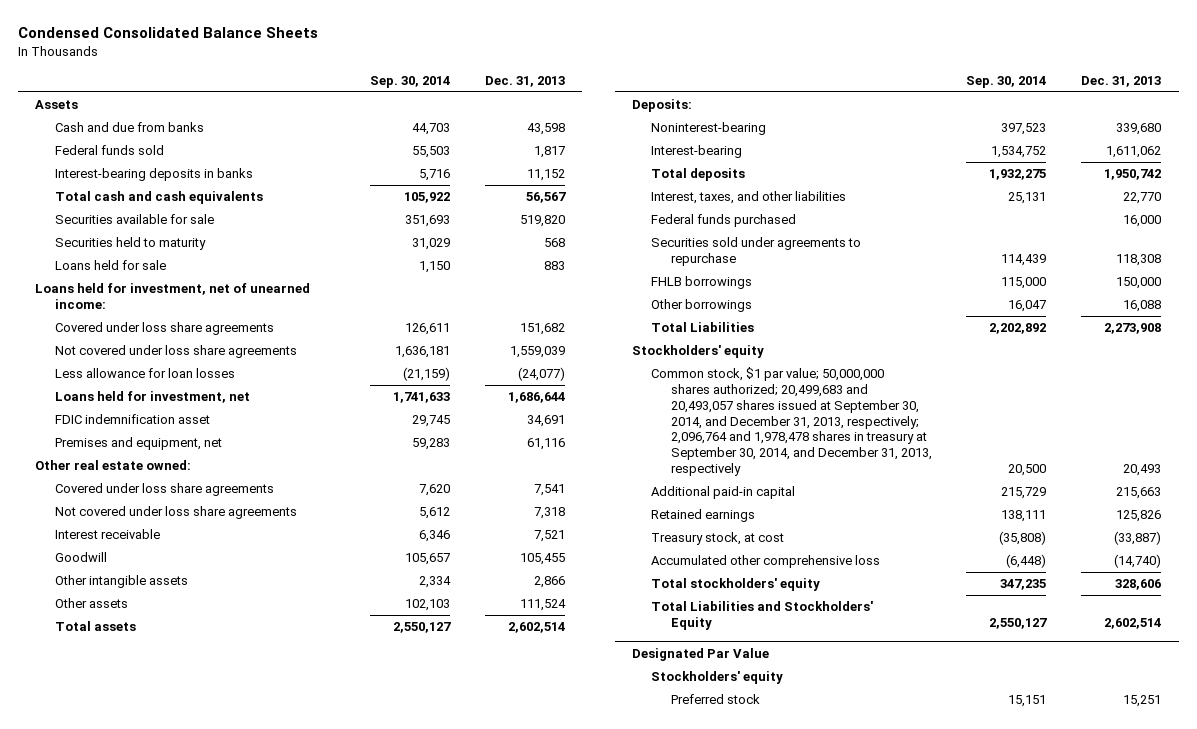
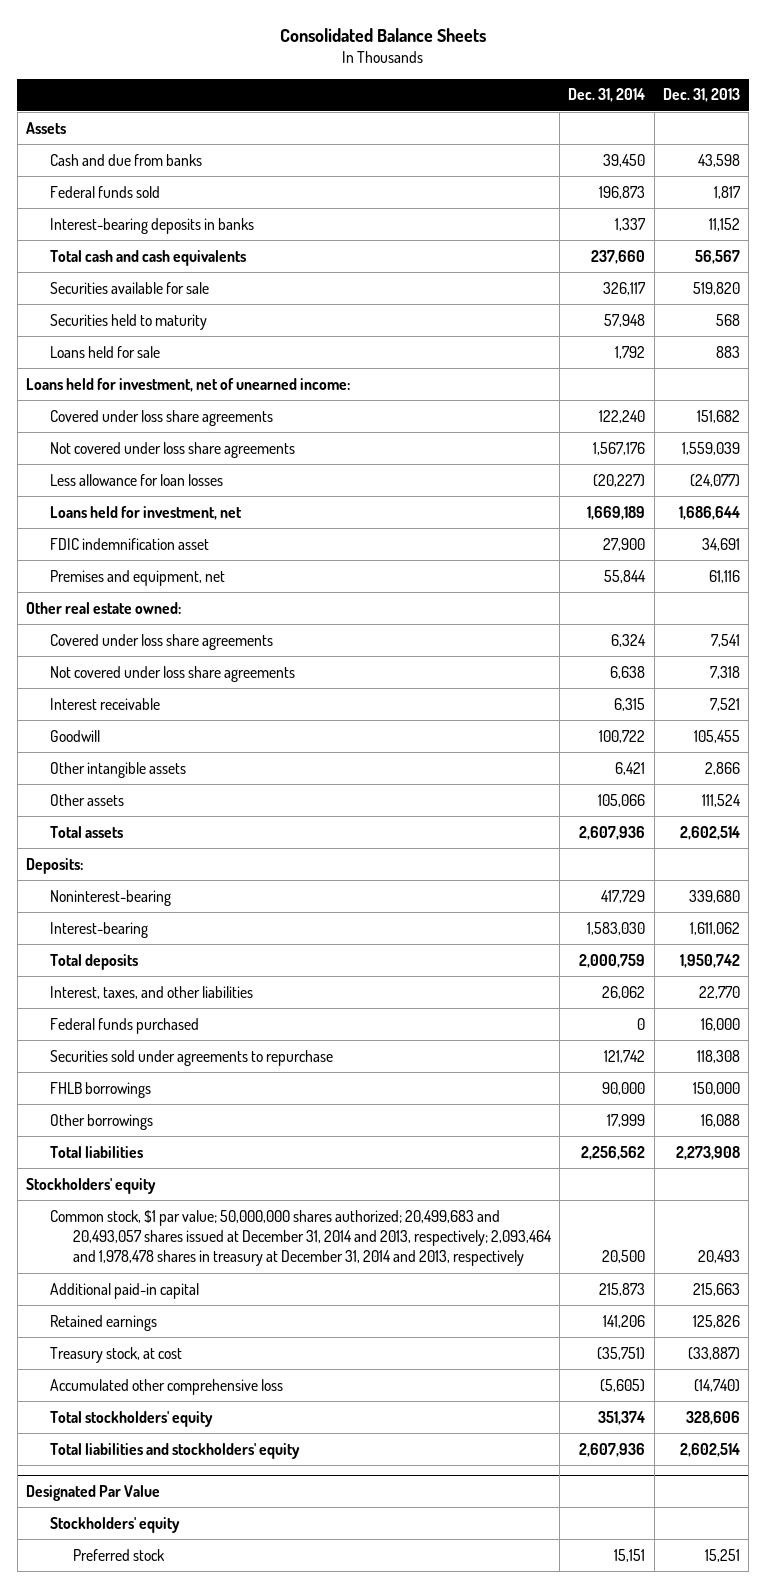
[17,27,318,39] Condensed Consolidated Balance Sheets -> [280,27,487,42] Consolidated Balance Sheets
[369,75,450,88] Sep. 30, 2014 -> none
none -> [568,88,646,103] Dec. 31, 2014
[651,322,755,333] Total Liabilities -> [49,1145,143,1158] Total liabilities
[651,367,932,476] Common stock, $1 par value; 50,000,000 shares authorized; 20,499,683 and 20,493,057 shares issued at September 30, 2014, and December 31, 2013, respectively; 2,096,764 and 1,978,478 shares in treasury at September 30, 2014, and December 31, 2013, respectively -> [49,1209,552,1267] Common stock, $1 par value; 50,000,000 shares authorized; 20,499,683 and 20,493,057 shares issued at December 31, 2014 and 2013, respectively; 2,093,464 and 1,978,478 shares in treasury at December 31, 2014 and 2013, respectively
[651,601,874,631] Total Liabilities and Stockholders' Equity -> [49,1442,300,1459] Total liabilities and stockholders' equity

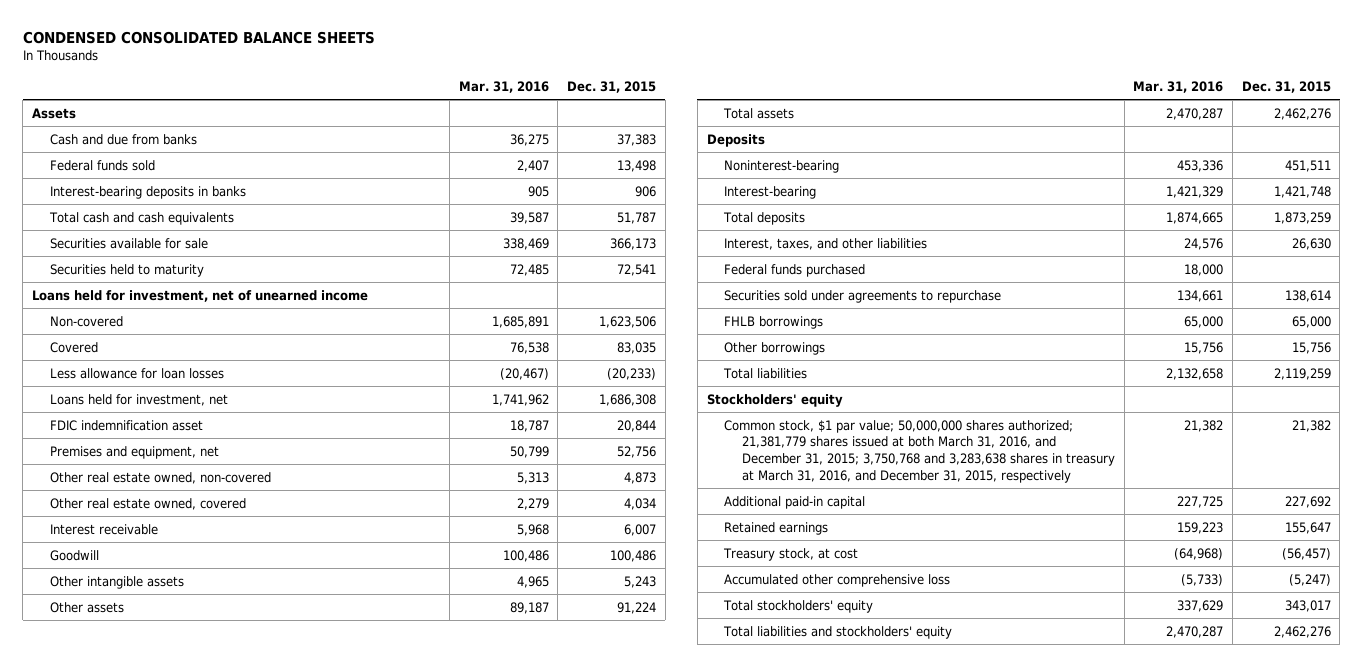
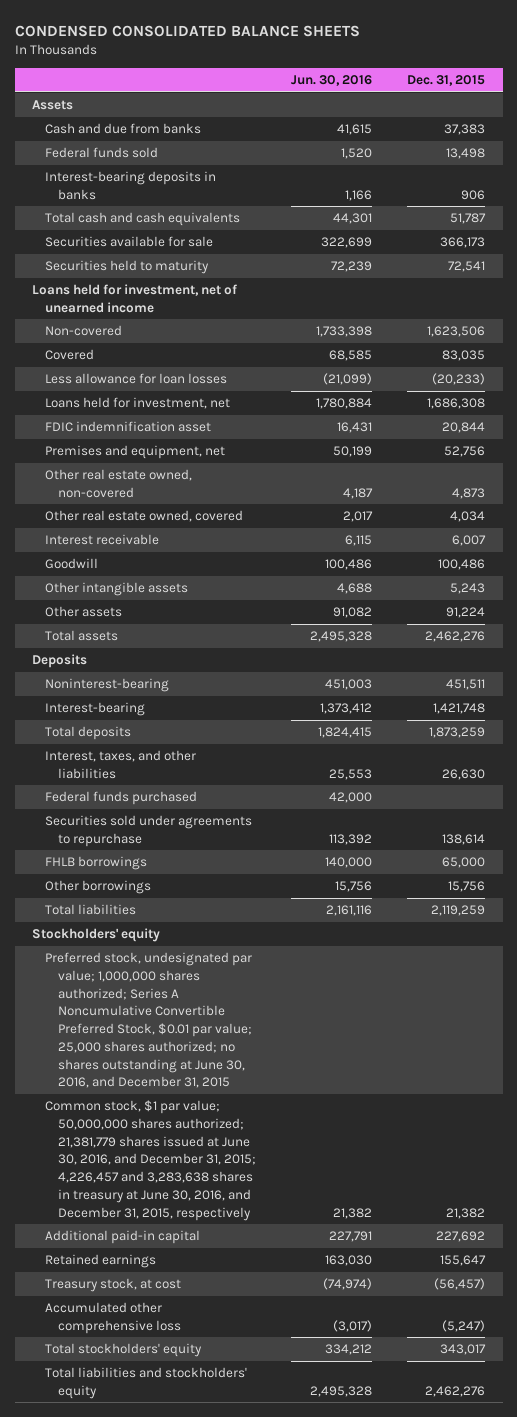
[458,80,549,93] Mar. 31, 2016 -> none
none -> [290,75,372,87] Jun. 30, 2016
none -> [44,952,252,1089] Preferred stock, undesignated par value; 1,000,000 shares authorized; Series A Noncumulative Convertible Preferred Stock, $0.01 par value; 25,000 shares authorized; no shares outstanding at June 30, 2016, and December 31, 2015
[724,419,1115,483] Common stock, $1 par value; 50,000,000 shares authorized; 21,381,779 shares issued at both March 31, 2016, and December 31, 2015; 3,750,768 and 3,283,638 shares in treasury at March 31, 2016, and December 31, 2015, respectively -> [44,1100,256,1221] Common stock, $1 par value; 50,000,000 shares authorized; 21,381,779 shares issued at June 30, 2016, and December 31, 2015; 4,226,457 and 3,283,638 shares in treasury at June 30, 2016, and December 31, 2015, respectively

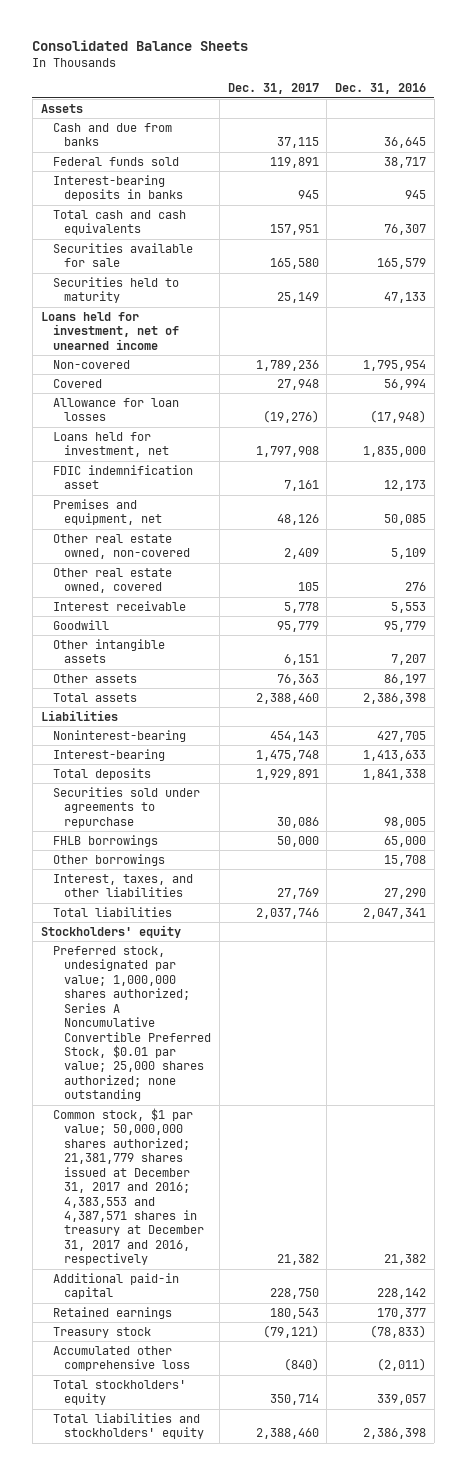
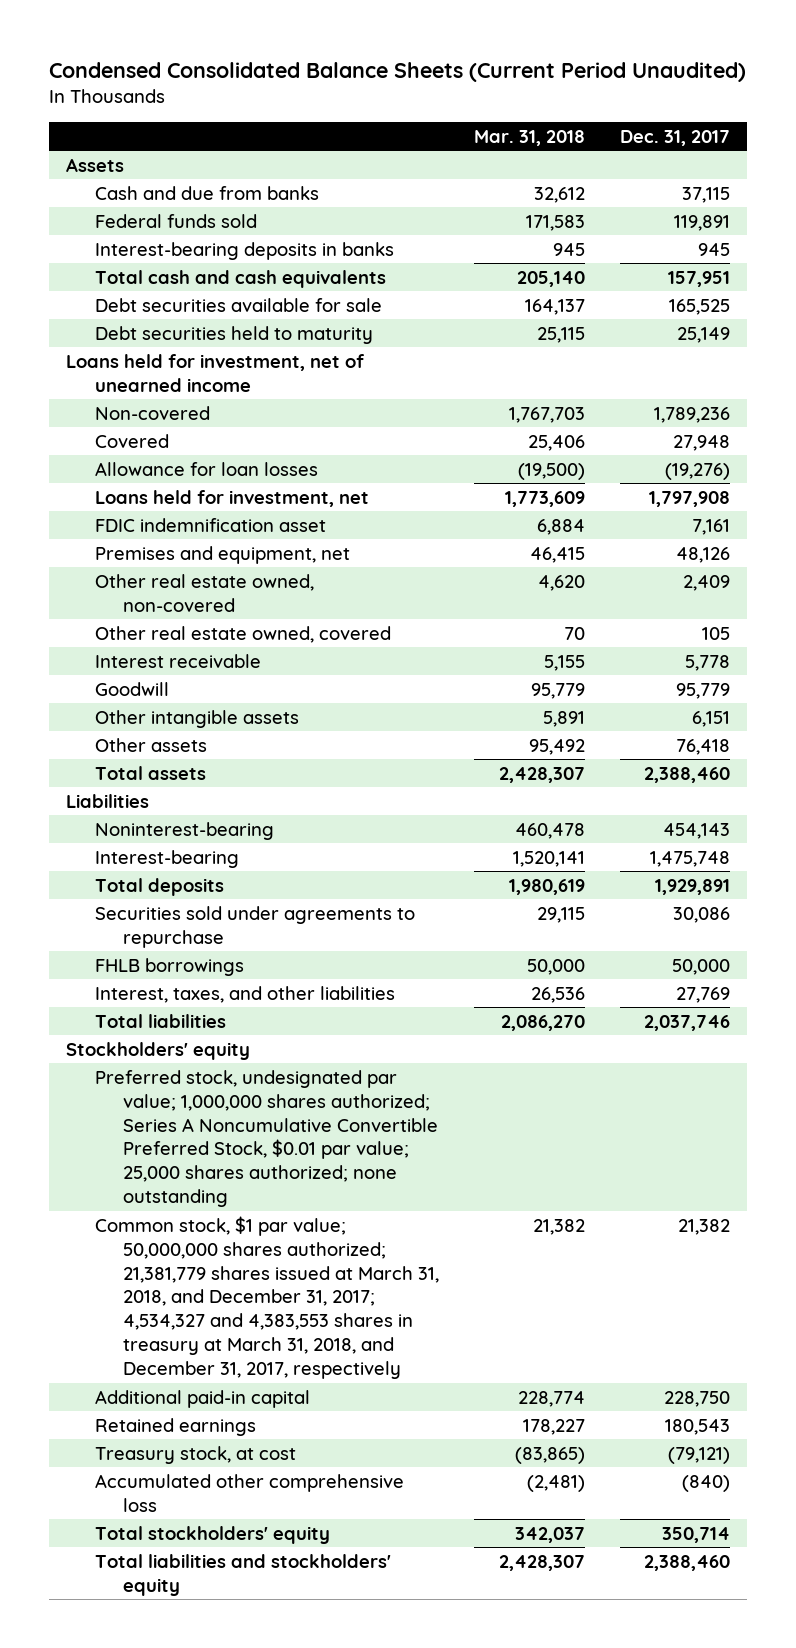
[32,39,249,51] Consolidated Balance Sheets -> [48,61,746,82] Condensed Consolidated Balance Sheets (Current Period Unaudited)
[335,83,427,95] Dec. 31, 2016 -> none
none -> [474,129,586,146] Mar. 31, 2018
[52,242,193,268] Securities available for sale -> [94,297,382,312] Debt securities available for sale
[269,258,319,270] 165,580 -> [668,298,730,315] 165,525
[52,276,179,304] Securities held to maturity -> [94,325,373,344] Debt securities held to maturity
[276,673,319,685] 76,363 -> [675,738,730,755] 76,418
[52,853,165,866] Other borrowings -> none
[52,1107,205,1266] Common stock, $1 par value; 50,000,000 shares authorized; 21,381,779 shares issued at December 31, 2017 and 2016; 4,383,553 and 4,387,571 shares in treasury at December 31, 2017 and 2016, respectively -> [94,1215,440,1380] Common stock, $1 par value; 50,000,000 shares authorized; 21,381,779 shares issued at March 31, 2018, and December 31, 2017; 4,534,327 and 4,383,553 shares in treasury at March 31, 2018, and December 31, 2017, respectively
[52,1326,151,1338] Treasury stock -> [94,1445,296,1464] Treasury stock, at cost

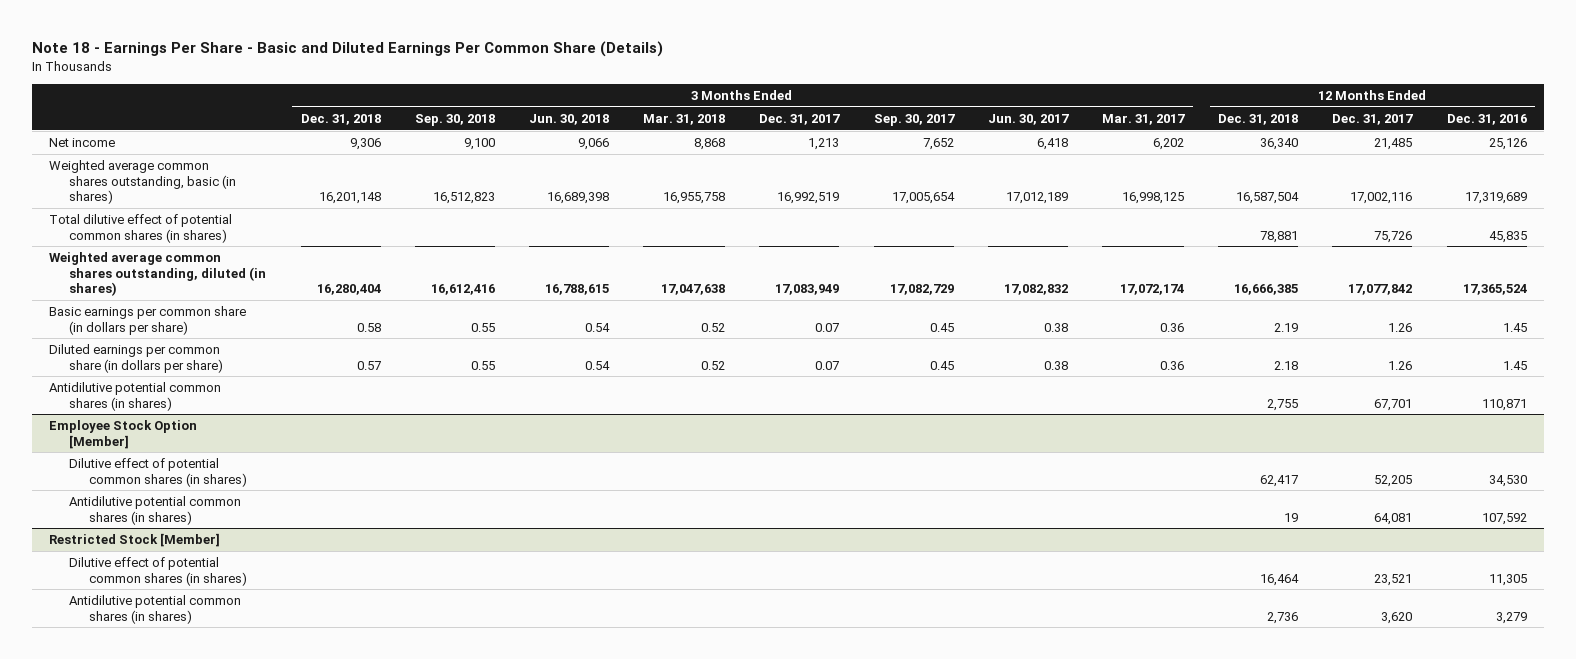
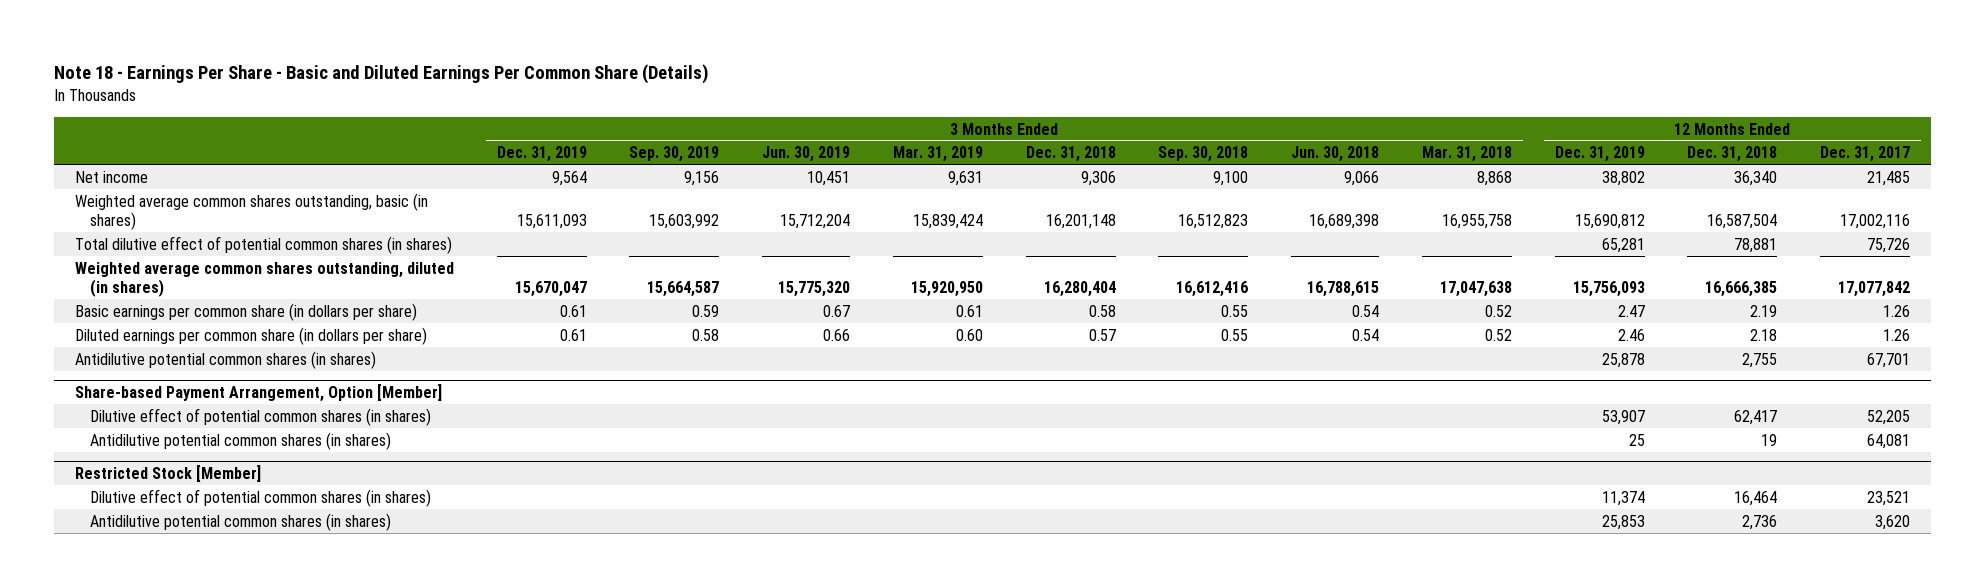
[759,114,841,126] Dec. 31, 2017 -> none
[873,114,955,127] Sep. 30, 2017 -> none
[987,114,1069,126] Jun. 30, 2017 -> none
[1102,114,1186,126] Mar. 31, 2017 -> none
[1446,114,1527,126] Dec. 31, 2016 -> none
none -> [496,146,587,163] Dec. 31, 2019
none -> [629,146,720,163] Sep. 30, 2019
none -> [762,146,851,163] Jun. 30, 2019
none -> [892,146,983,163] Mar. 31, 2019
none -> [1554,146,1645,163] Dec. 31, 2019
[49,420,198,449] Employee Stock Option [Member] -> [74,384,442,403] Share-based Payment Arrangement, Option [Member]

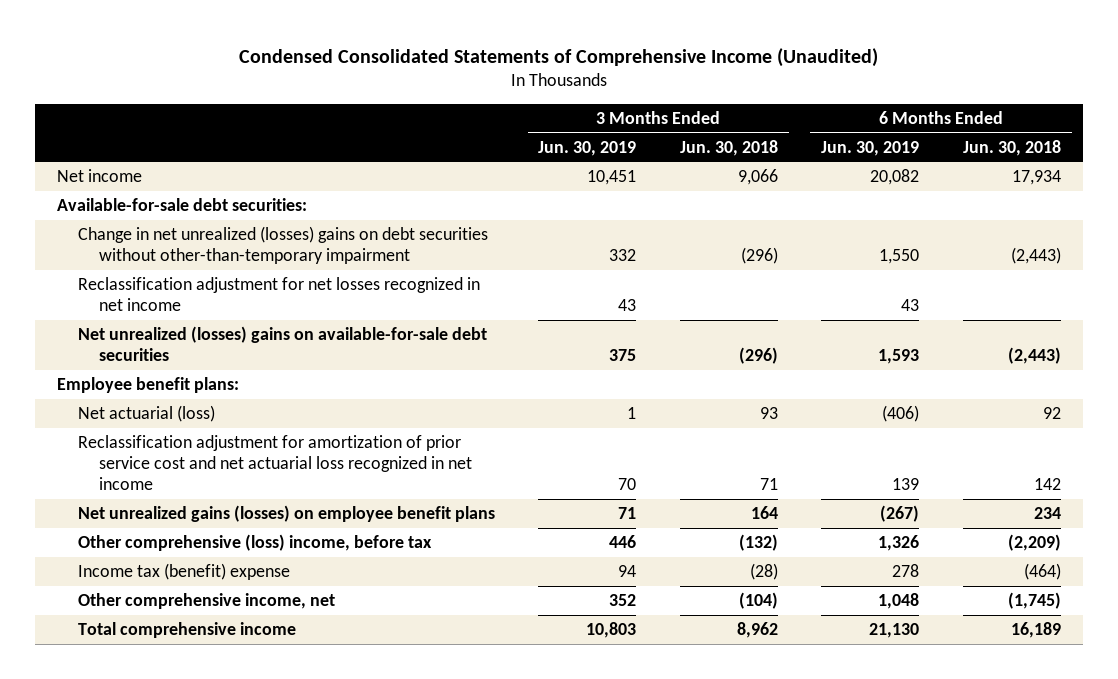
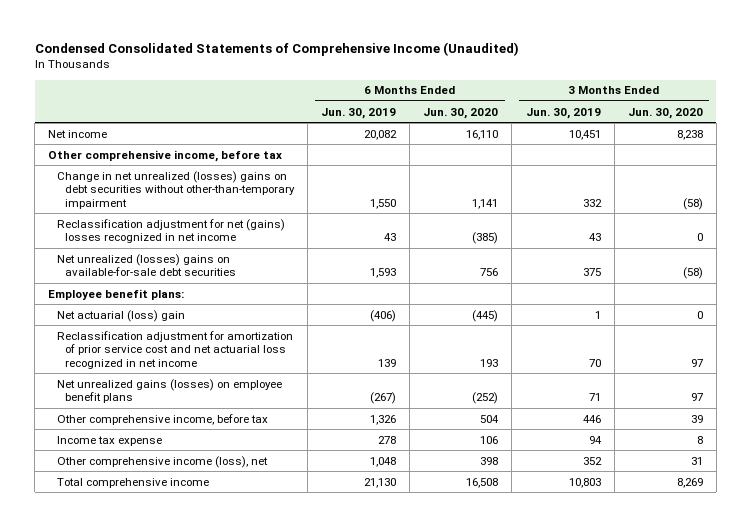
[679,139,778,156] Jun. 30, 2018 -> none
[962,139,1061,156] Jun. 30, 2018 -> none
none -> [423,107,499,119] Jun. 30, 2020
none -> [627,107,703,119] Jun. 30, 2020
[57,198,308,212] Available-for-sale debt securities: -> none
none -> [48,149,283,162] Other comprehensive income, before tax
[77,277,480,312] Reclassification adjustment for net losses recognized in net income -> [56,218,285,244] Reclassification adjustment for net (gains) losses recognized in net income
[77,405,215,423] Net actuarial (loss) -> [56,309,185,322] Net actuarial (loss) gain
[77,534,432,552] Other comprehensive (loss) income, before tax -> [56,413,268,425] Other comprehensive income, before tax
[77,563,290,581] Income tax (benefit) expense -> [56,435,162,446] Income tax expense
[77,593,335,610] Other comprehensive income, net -> [56,455,268,468] Other comprehensive income (loss), net

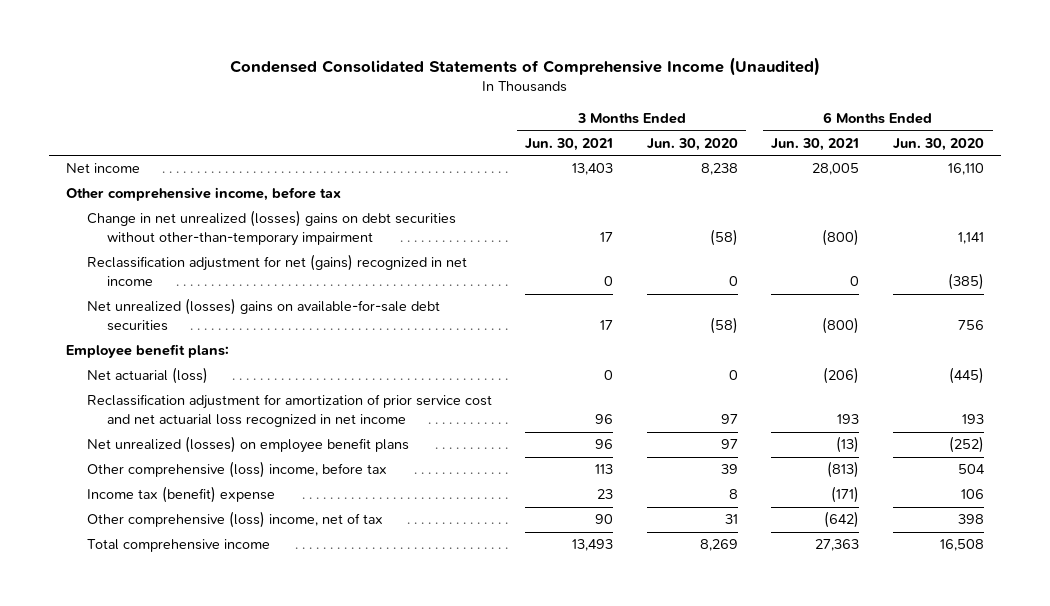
[321,107,397,119] Jun. 30, 2019 -> none
[525,107,601,119] Jun. 30, 2019 -> none
none -> [525,137,614,151] Jun. 30, 2021
none -> [771,137,860,151] Jun. 30, 2021
[56,218,285,244] Reclassification adjustment for net (gains) losses recognized in net income -> [86,254,467,287] Reclassification adjustment for net (gains) recognized in net income
[56,309,185,322] Net actuarial (loss) gain -> [86,367,208,385] Net actuarial (loss)
[56,378,282,404] Net unrealized gains (losses) on employee benefit plans -> [86,436,409,454] Net unrealized (losses) on employee benefit plans
[56,413,268,425] Other comprehensive income, before tax -> [86,461,387,479] Other comprehensive (loss) income, before tax
[56,435,162,446] Income tax expense -> [86,486,275,504] Income tax (benefit) expense
[56,455,268,468] Other comprehensive income (loss), net -> [86,511,383,529] Other comprehensive (loss) income, net of tax

